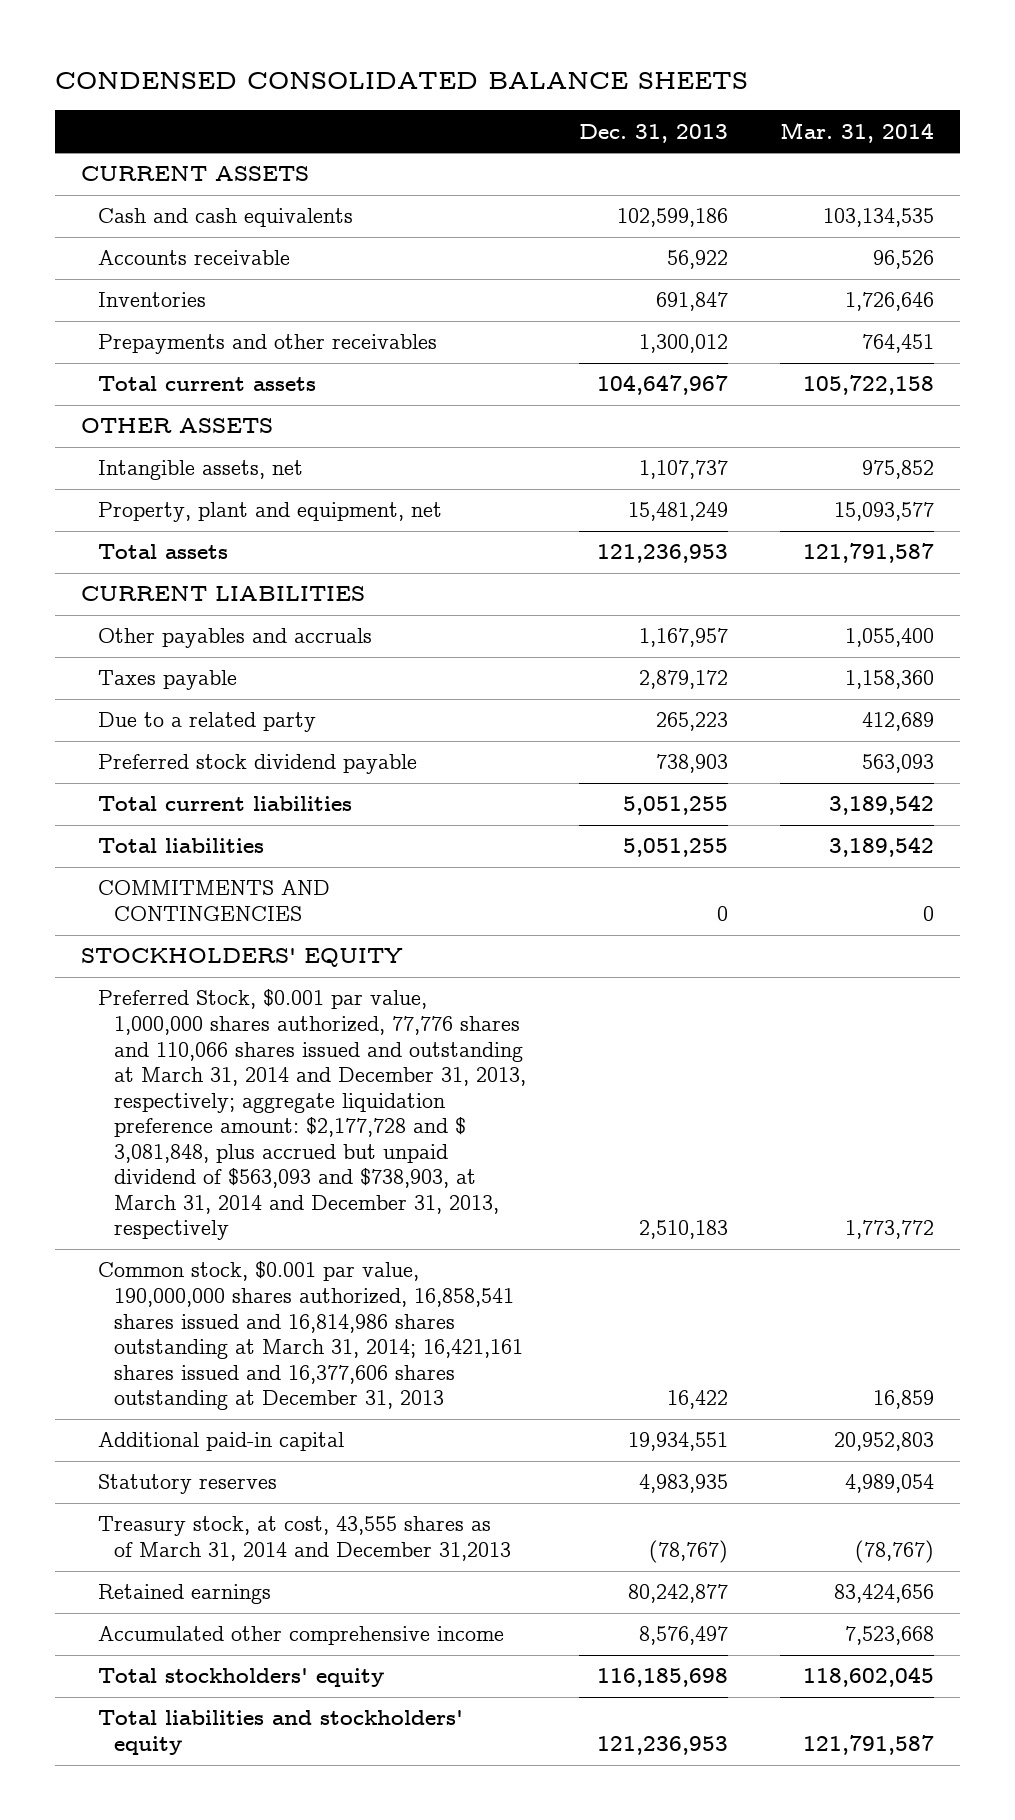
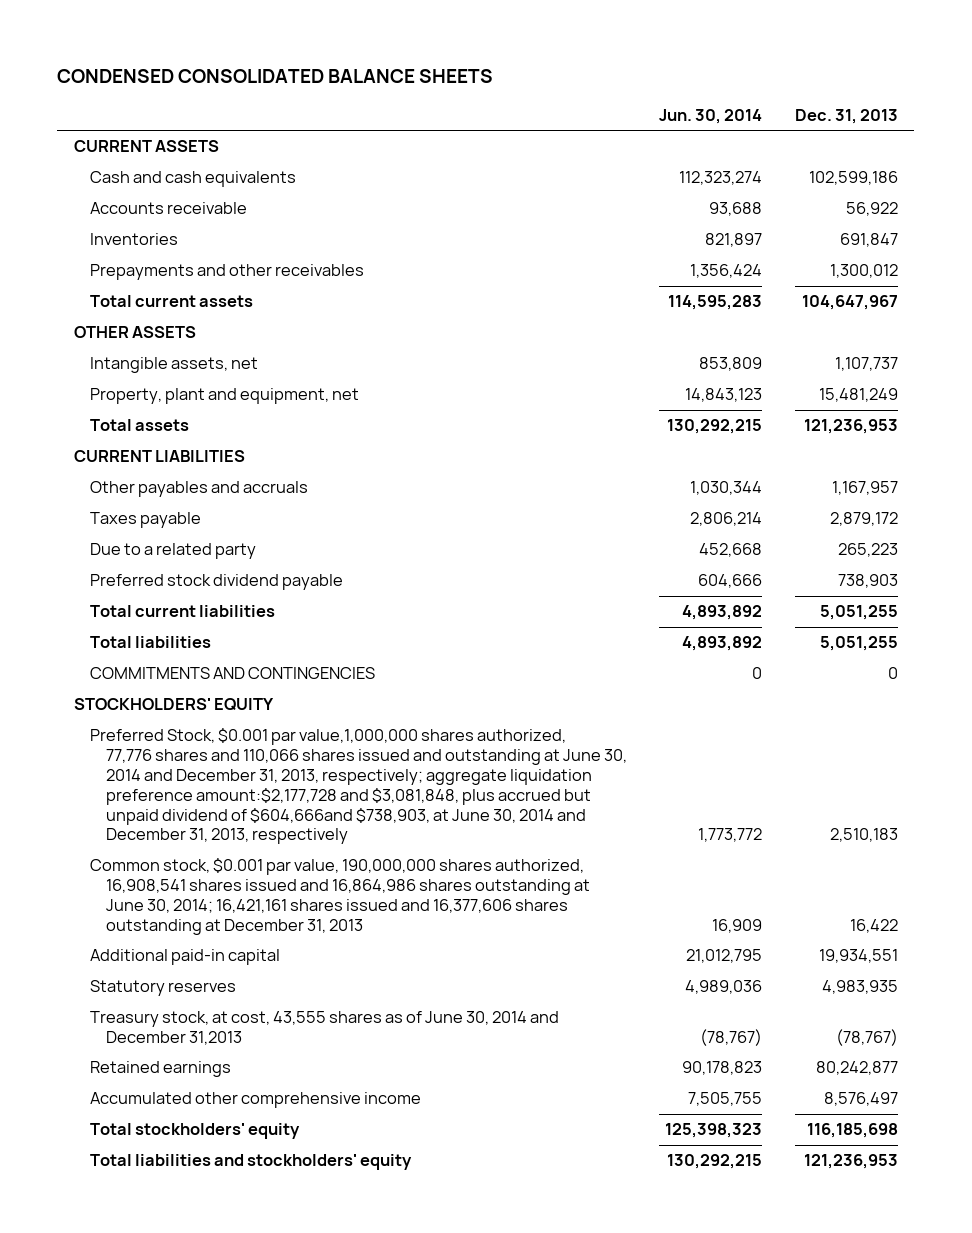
[779,121,934,143] Mar. 31, 2014 -> none
none -> [659,108,763,124] Jun. 30, 2014
[97,989,527,1241] Preferred Stock, $0.001 par value, 1,000,000 shares authorized, 77,776 shares and 110,066 shares issued and outstanding at March 31, 2014 and December 31, 2013, respectively; aggregate liquidation preference amount: $2,177,728 and $ 3,081,848, plus accrued but unpaid dividend of $563,093 and $738,903, at March 31, 2014 and December 31, 2013, respectively -> [89,728,627,845] Preferred Stock, $0.001 par value,1,000,000 shares authorized, 77,776 shares and 110,066 shares issued and outstanding at June 30, 2014 and December 31, 2013, respectively; aggregate liquidation preference amount:$2,177,728 and $3,081,848, plus accrued but unpaid dividend of $604,666and $738,903, at June 30, 2014 and December 31, 2013, respectively
[97,1261,524,1411] Common stock, $0.001 par value, 190,000,000 shares authorized, 16,858,541 shares issued and 16,814,986 shares outstanding at March 31, 2014; 16,421,161 shares issued and 16,377,606 shares outstanding at December 31, 2013 -> [89,858,590,935] Common stock, $0.001 par value, 190,000,000 shares authorized, 16,908,541 shares issued and 16,864,986 shares outstanding at June 30, 2014; 16,421,161 shares issued and 16,377,606 shares outstanding at December 31, 2013
[97,1516,512,1561] Treasury stock, at cost, 43,555 shares as of March 31, 2014 and December 31,2013 -> [89,1011,559,1046] Treasury stock, at cost, 43,555 shares as of June 30, 2014 and December 31,2013

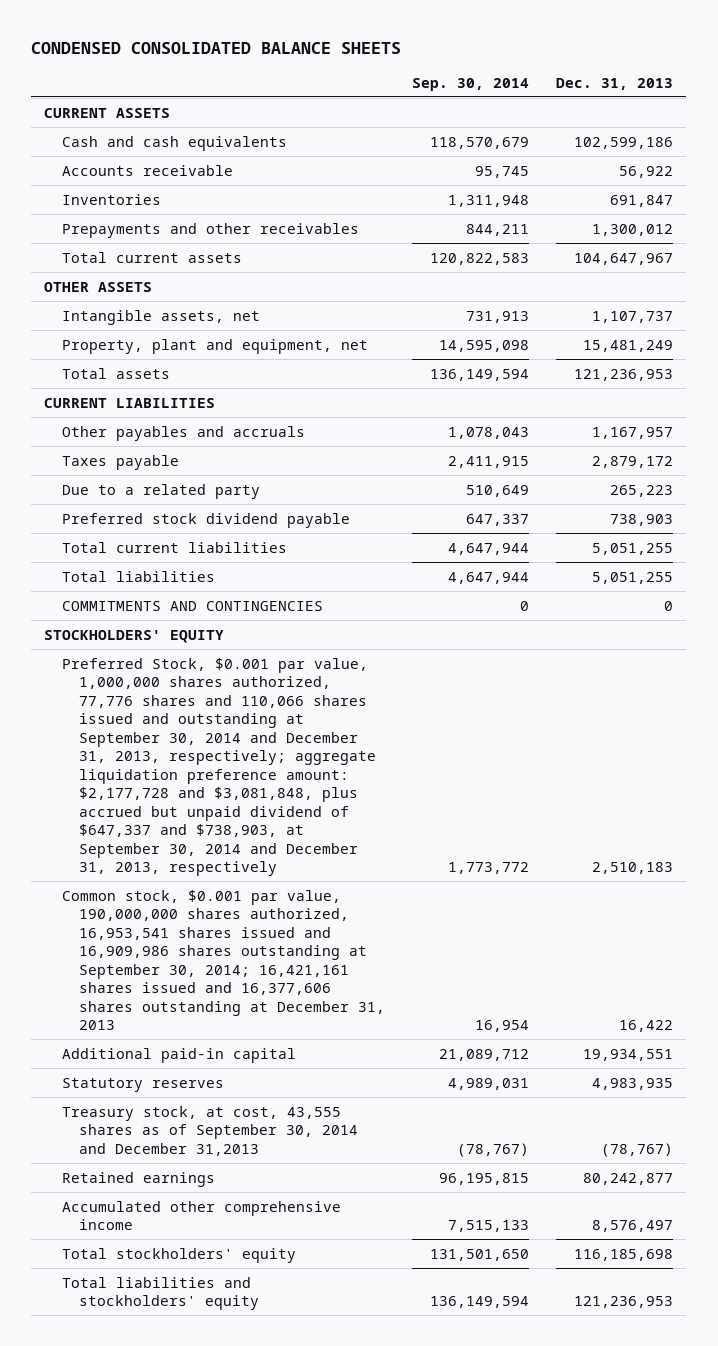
[659,108,763,124] Jun. 30, 2014 -> none
none -> [412,77,530,91] Sep. 30, 2014
[89,728,627,845] Preferred Stock, $0.001 par value,1,000,000 shares authorized, 77,776 shares and 110,066 shares issued and outstanding at June 30, 2014 and December 31, 2013, respectively; aggregate liquidation preference amount:$2,177,728 and $3,081,848, plus accrued but unpaid dividend of $604,666and $738,903, at June 30, 2014 and December 31, 2013, respectively -> [61,657,377,877] Preferred Stock, $0.001 par value, 1,000,000 shares authorized, 77,776 shares and 110,066 shares issued and outstanding at September 30, 2014 and December 31, 2013, respectively; aggregate liquidation preference amount: $2,177,728 and $3,081,848, plus accrued but unpaid dividend of $647,337 and $738,903, at September 30, 2014 and December 31, 2013, respectively
[89,858,590,935] Common stock, $0.001 par value, 190,000,000 shares authorized, 16,908,541 shares issued and 16,864,986 shares outstanding at June 30, 2014; 16,421,161 shares issued and 16,377,606 shares outstanding at December 31, 2013 -> [61,889,386,1031] Common stock, $0.001 par value, 190,000,000 shares authorized, 16,953,541 shares issued and 16,909,986 shares outstanding at September 30, 2014; 16,421,161 shares issued and 16,377,606 shares outstanding at December 31, 2013
[89,1011,559,1046] Treasury stock, at cost, 43,555 shares as of June 30, 2014 and December 31,2013 -> [61,1105,359,1156] Treasury stock, at cost, 43,555 shares as of September 30, 2014 and December 31,2013

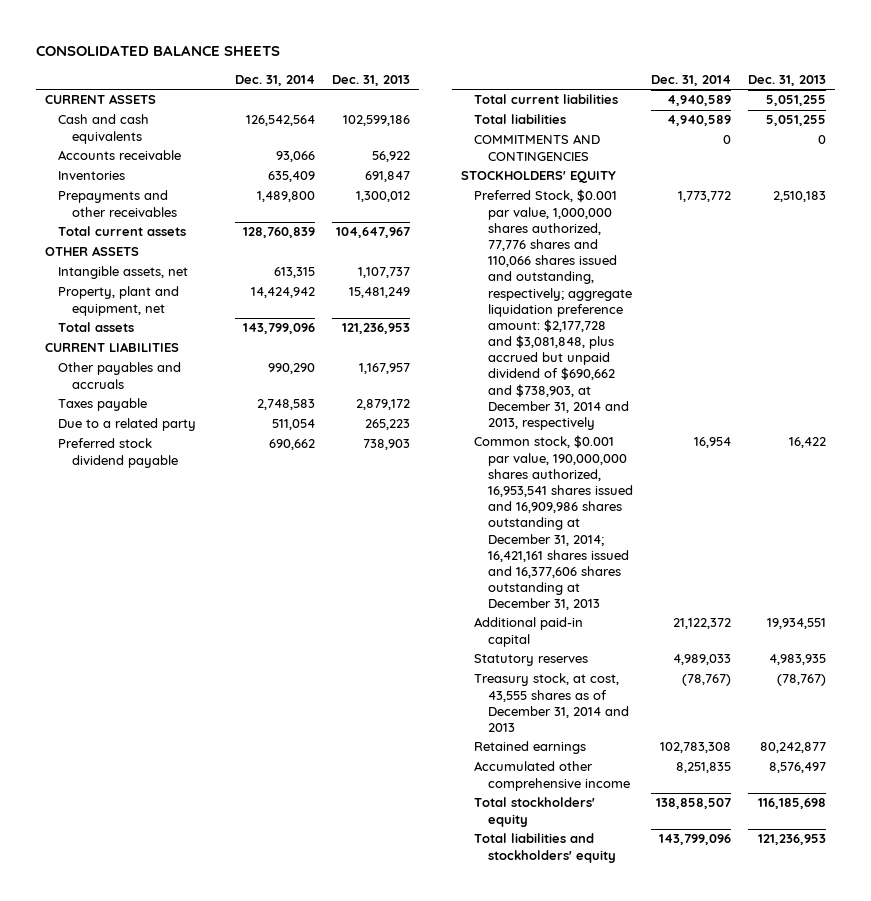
[31,41,402,54] CONDENSED CONSOLIDATED BALANCE SHEETS -> [35,45,280,57] CONSOLIDATED BALANCE SHEETS
[412,77,530,91] Sep. 30, 2014 -> none
none -> [234,74,315,86] Dec. 31, 2014
[61,657,377,877] Preferred Stock, $0.001 par value, 1,000,000 shares authorized, 77,776 shares and 110,066 shares issued and outstanding at September 30, 2014 and December 31, 2013, respectively; aggregate liquidation preference amount: $2,177,728 and $3,081,848, plus accrued but unpaid dividend of $647,337 and $738,903, at September 30, 2014 and December 31, 2013, respectively -> [474,189,632,430] Preferred Stock, $0.001 par value, 1,000,000 shares authorized, 77,776 shares and 110,066 shares issued and outstanding, respectively; aggregate liquidation preference amount: $2,177,728 and $3,081,848, plus accrued but unpaid dividend of $690,662 and $738,903, at December 31, 2014 and 2013, respectively
[61,889,386,1031] Common stock, $0.001 par value, 190,000,000 shares authorized, 16,953,541 shares issued and 16,909,986 shares outstanding at September 30, 2014; 16,421,161 shares issued and 16,377,606 shares outstanding at December 31, 2013 -> [474,435,633,611] Common stock, $0.001 par value, 190,000,000 shares authorized, 16,953,541 shares issued and 16,909,986 shares outstanding at December 31, 2014; 16,421,161 shares issued and 16,377,606 shares outstanding at December 31, 2013
[61,1105,359,1156] Treasury stock, at cost, 43,555 shares as of September 30, 2014 and December 31,2013 -> [474,673,629,733] Treasury stock, at cost, 43,555 shares as of December 31, 2014 and 2013

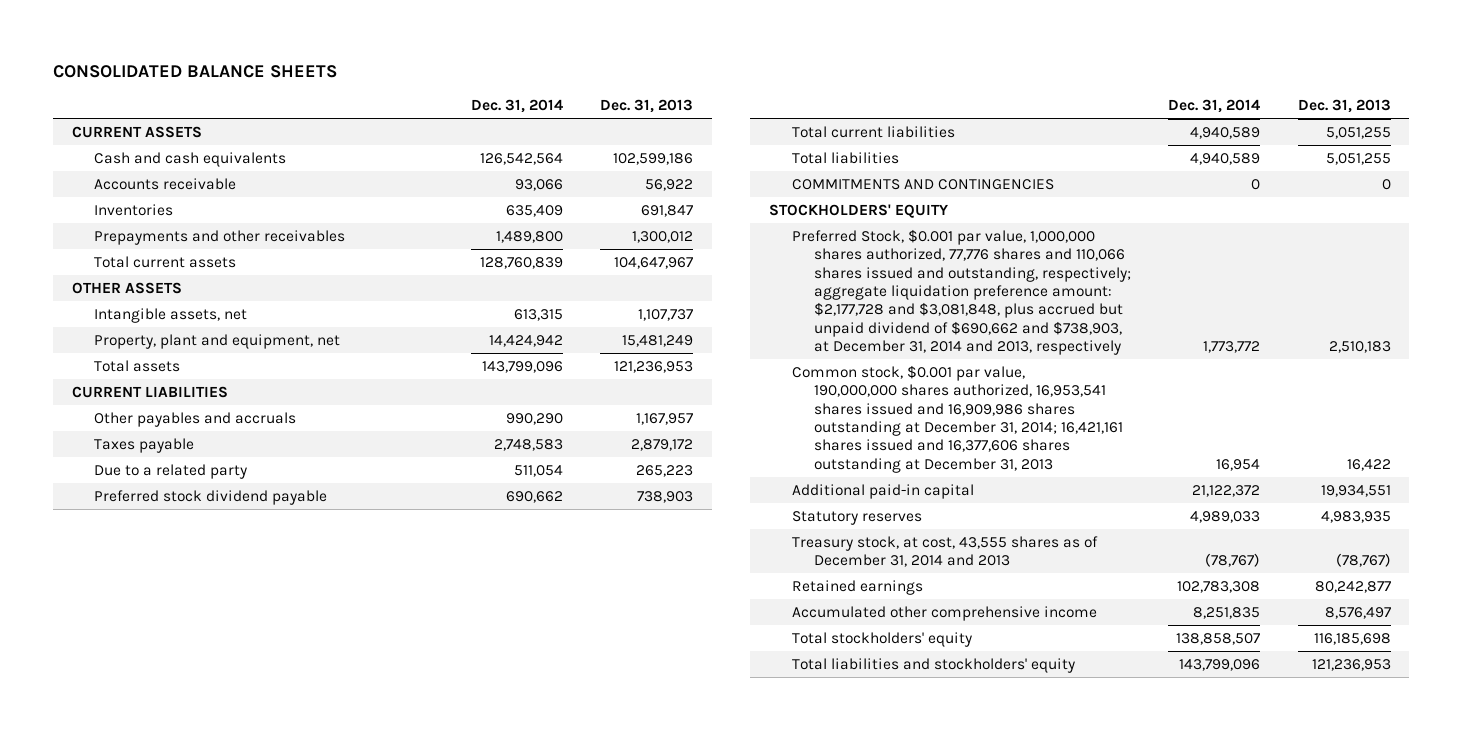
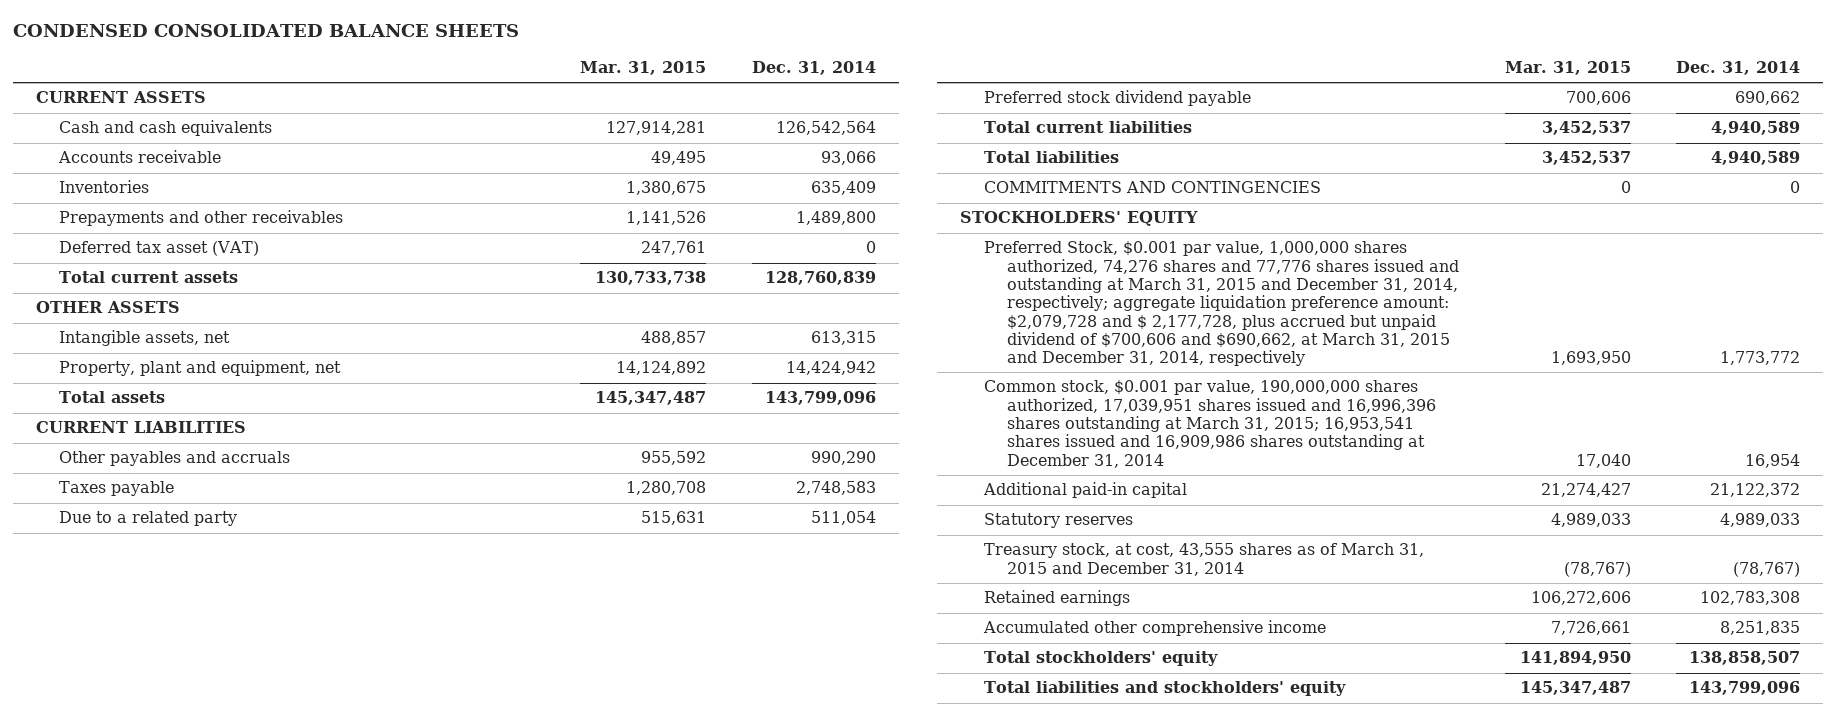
[52,65,337,79] CONSOLIDATED BALANCE SHEETS -> [13,24,520,38] CONDENSED CONSOLIDATED BALANCE SHEETS
[599,99,693,114] Dec. 31, 2013 -> none
none -> [580,60,707,75] Mar. 31, 2015
none -> [59,241,260,257] Deferred tax asset (VAT)
[791,228,1132,355] Preferred Stock, $0.001 par value, 1,000,000 shares authorized, 77,776 shares and 110,066 shares issued and outstanding, respectively; aggregate liquidation preference amount: $2,177,728 and $3,081,848, plus accrued but unpaid dividend of $690,662 and $738,903, at December 31, 2014 and 2013, respectively -> [983,241,1460,367] Preferred Stock, $0.001 par value, 1,000,000 shares authorized, 74,276 shares and 77,776 shares issued and outstanding at March 31, 2015 and December 31, 2014, respectively; aggregate liquidation preference amount: $2,079,728 and $ 2,177,728, plus accrued but unpaid dividend of $700,606 and $690,662, at March 31, 2015 and December 31, 2014, respectively
[791,364,1124,473] Common stock, $0.001 par value, 190,000,000 shares authorized, 16,953,541 shares issued and 16,909,986 shares outstanding at December 31, 2014; 16,421,161 shares issued and 16,377,606 shares outstanding at December 31, 2013 -> [983,380,1437,468] Common stock, $0.001 par value, 190,000,000 shares authorized, 17,039,951 shares issued and 16,996,396 shares outstanding at March 31, 2015; 16,953,541 shares issued and 16,909,986 shares outstanding at December 31, 2014
[791,535,1098,568] Treasury stock, at cost, 43,555 shares as of December 31, 2014 and 2013 -> [983,543,1424,576] Treasury stock, at cost, 43,555 shares as of March 31, 2015 and December 31, 2014

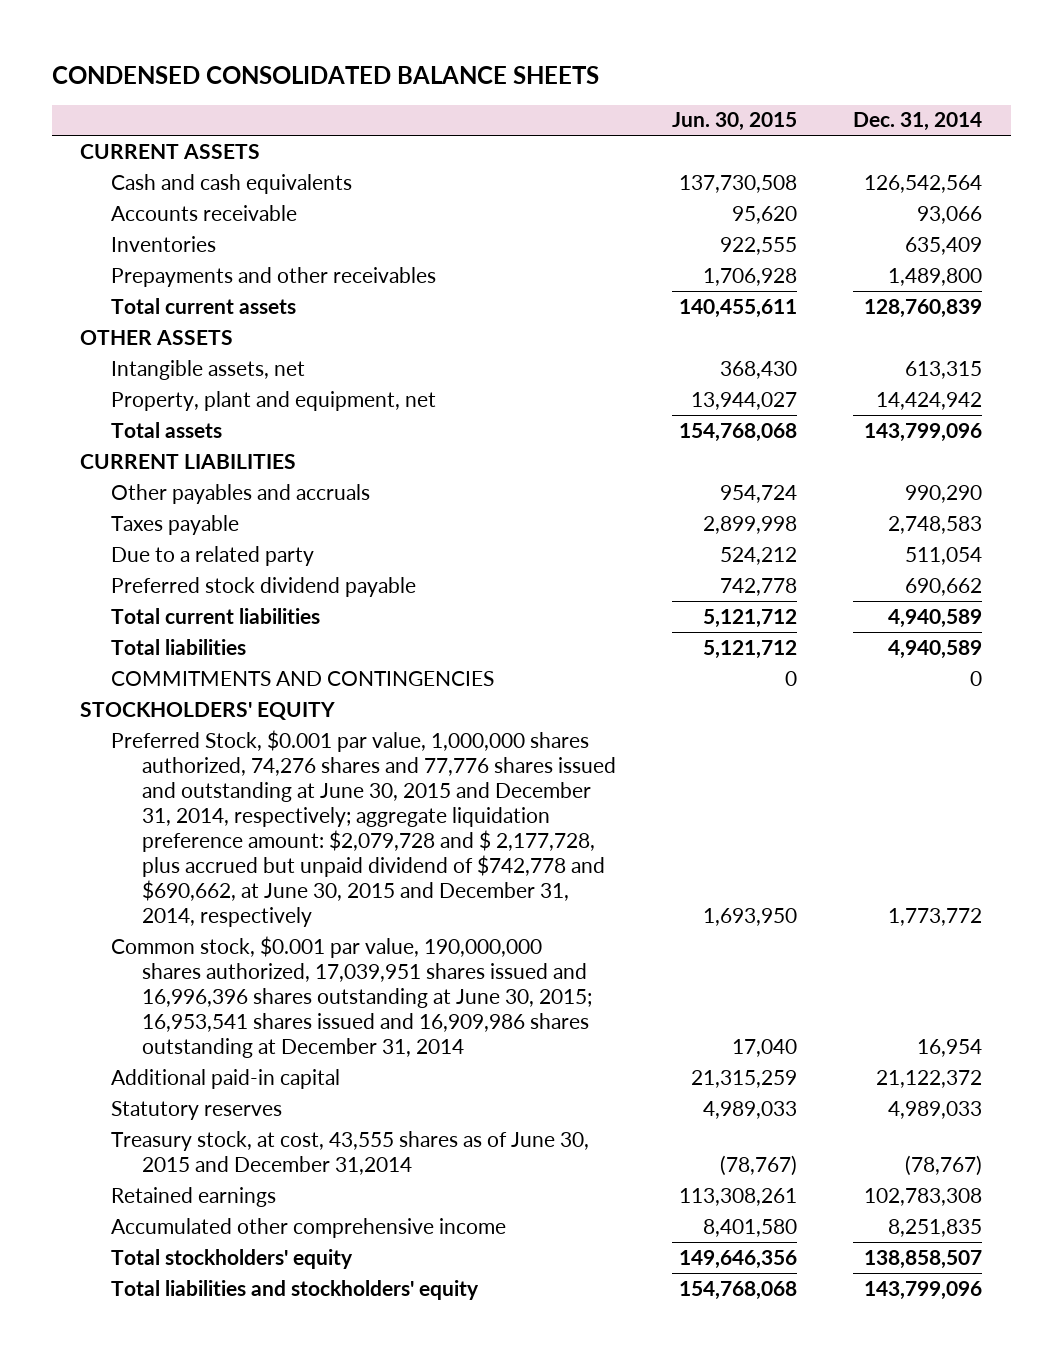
[580,60,707,75] Mar. 31, 2015 -> none
none -> [672,112,798,132] Jun. 30, 2015
[59,241,260,257] Deferred tax asset (VAT) -> none
[983,241,1460,367] Preferred Stock, $0.001 par value, 1,000,000 shares authorized, 74,276 shares and 77,776 shares issued and outstanding at March 31, 2015 and December 31, 2014, respectively; aggregate liquidation preference amount: $2,079,728 and $ 2,177,728, plus accrued but unpaid dividend of $700,606 and $690,662, at March 31, 2015 and December 31, 2014, respectively -> [110,729,617,928] Preferred Stock, $0.001 par value, 1,000,000 shares authorized, 74,276 shares and 77,776 shares issued and outstanding at June 30, 2015 and December 31, 2014, respectively; aggregate liquidation preference amount: $2,079,728 and $ 2,177,728, plus accrued but unpaid dividend of $742,778 and $690,662, at June 30, 2015 and December 31, 2014, respectively
[983,380,1437,468] Common stock, $0.001 par value, 190,000,000 shares authorized, 17,039,951 shares issued and 16,996,396 shares outstanding at March 31, 2015; 16,953,541 shares issued and 16,909,986 shares outstanding at December 31, 2014 -> [110,935,593,1059] Common stock, $0.001 par value, 190,000,000 shares authorized, 17,039,951 shares issued and 16,996,396 shares outstanding at June 30, 2015; 16,953,541 shares issued and 16,909,986 shares outstanding at December 31, 2014
[983,543,1424,576] Treasury stock, at cost, 43,555 shares as of March 31, 2015 and December 31, 2014 -> [110,1130,589,1175] Treasury stock, at cost, 43,555 shares as of June 30, 2015 and December 31,2014

